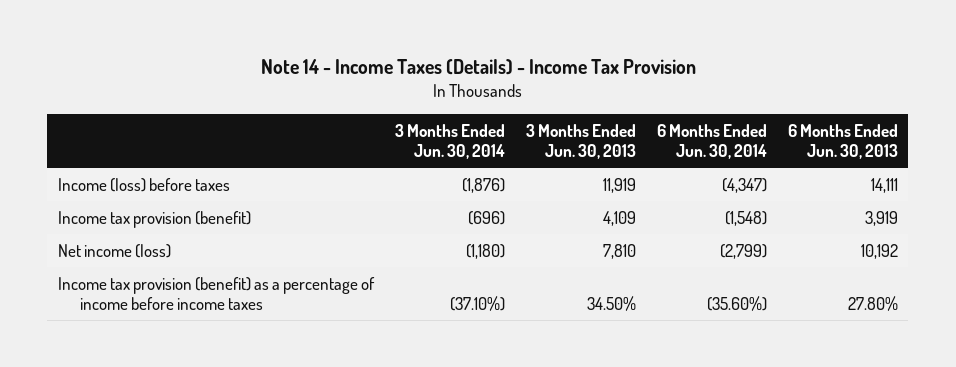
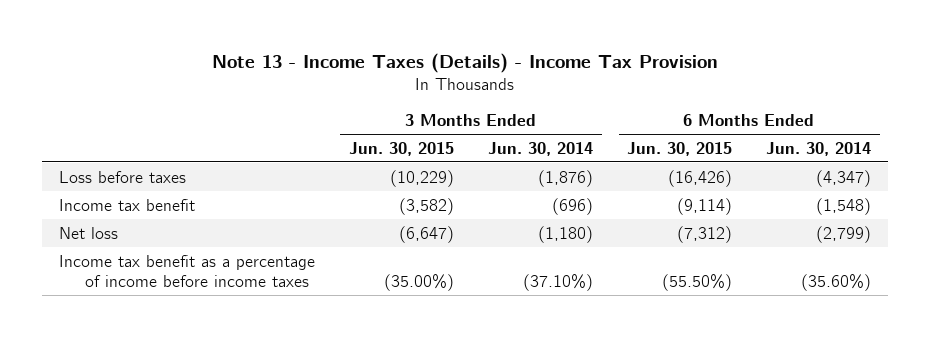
[260,58,696,75] Note 14 - Income Taxes (Details) - Income Tax Provision -> [212,52,719,73] Note 13 - Income Taxes (Details) - Income Tax Provision
[525,123,636,159] 3 Months Ended Jun. 30, 2013 -> none
[787,123,898,159] 6 Months Ended Jun. 30, 2013 -> none
none -> [348,141,454,156] Jun. 30, 2015
none -> [627,141,733,156] Jun. 30, 2015
[57,177,230,192] Income (loss) before taxes -> [58,170,186,183] Loss before taxes
[57,210,251,228] Income tax provision (benefit) -> [58,198,195,211] Income tax benefit
[57,243,171,258] Net income (loss) -> [58,226,118,239] Net loss
[57,276,375,310] Income tax provision (benefit) as a percentage of income before income taxes -> [58,254,315,287] Income tax benefit as a percentage of income before income taxes

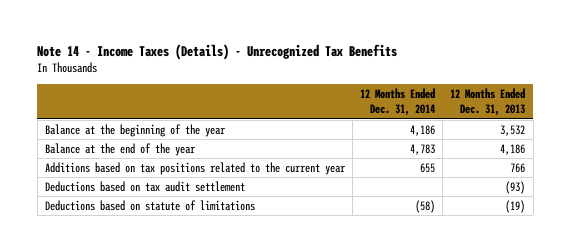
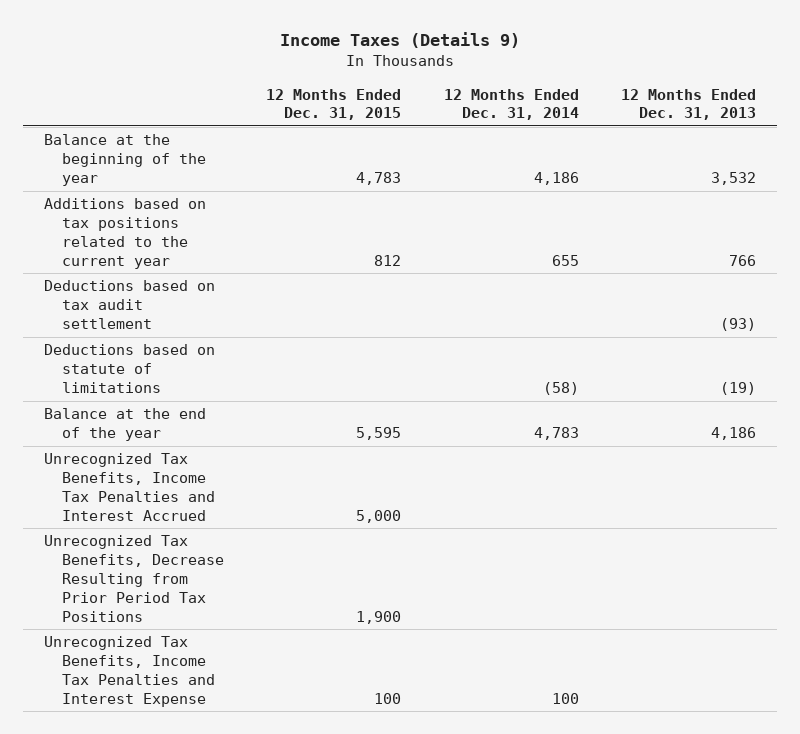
[37,43,398,60] Note 14 - Income Taxes (Details) - Unrecognized Tax Benefits -> [280,32,521,49] Income Taxes (Details 9)
none -> [266,88,402,121] 12 Months Ended Dec. 31, 2015
[44,142,196,156] Balance at the end of the year -> [44,408,207,442] Balance at the end of the year
none -> [44,453,215,521] Unrecognized Tax Benefits, Income Tax Penalties and Interest Accrued
none -> [44,535,224,622] Unrecognized Tax Benefits, Decrease Resulting from Prior Period Tax Positions
none -> [44,636,215,707] Unrecognized Tax Benefits, Income Tax Penalties and Interest Expense

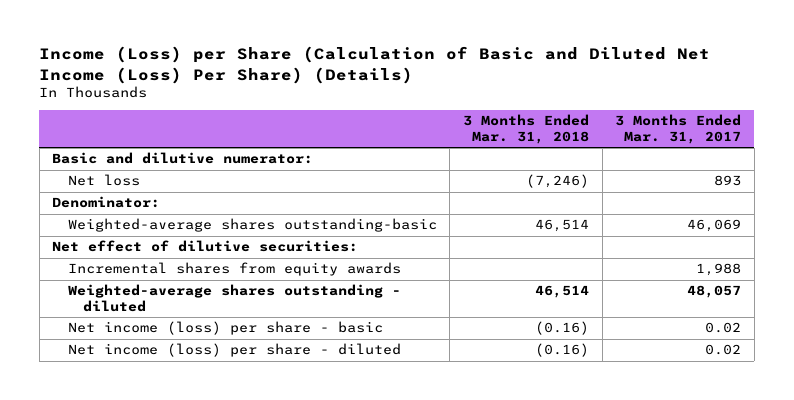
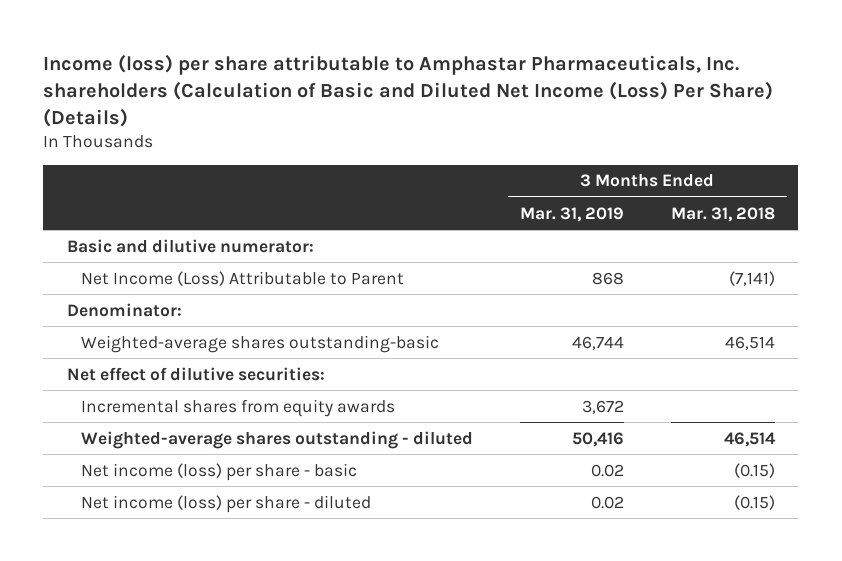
[39,46,711,84] Income (Loss) per Share (Calculation of Basic and Diluted Net Income (Loss) Per Share) (Details) -> [43,54,774,128] Income (loss) per share attributable to Amphastar Pharmaceuticals, Inc. shareholders (Calculation of Basic and Diluted Net Income (Loss) Per Share) (Details)
[615,114,742,144] 3 Months Ended Mar. 31, 2017 -> none
none -> [519,206,624,222] Mar. 31, 2019
[67,174,140,187] Net loss -> [80,270,404,286] Net Income (Loss) Attributable to Parent
[525,174,589,189] (7,246) -> [728,270,775,286] (7,141)
[534,321,589,336] (0.16) -> [733,462,775,478] (0.15)
[534,343,589,358] (0.16) -> [733,494,775,510] (0.15)

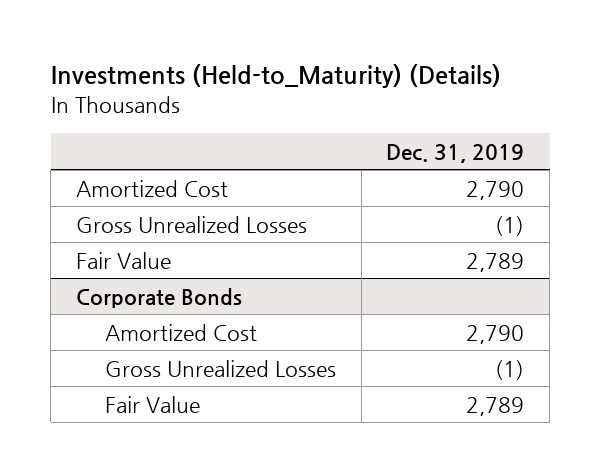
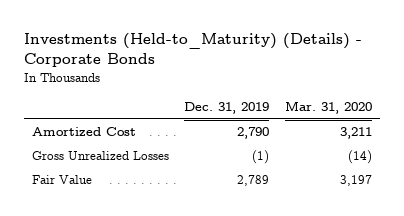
[50,64,501,89] Investments (Held-to_Maturity) (Details) -> [23,33,362,68] Investments (Held-to_Maturity) (Details) - Corporate Bonds
none -> [285,101,373,115] Mar. 31, 2020
[75,287,242,308] Corporate Bonds -> none
[105,323,258,341] Amortized Cost -> none
[105,359,337,377] Gross Unrealized Losses -> none
[105,395,201,413] Fair Value -> none

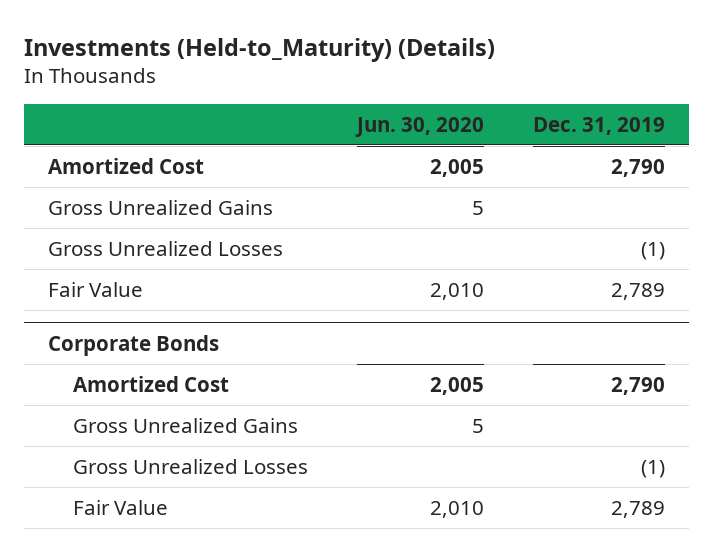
[23,33,362,68] Investments (Held-to_Maturity) (Details) - Corporate Bonds -> [23,37,495,62] Investments (Held-to_Maturity) (Details)
[285,101,373,115] Mar. 31, 2020 -> none
none -> [355,116,485,137] Jun. 30, 2020
none -> [48,199,274,215] Gross Unrealized Gains
none -> [48,334,220,356] Corporate Bonds
none -> [73,375,230,392] Amortized Cost
none -> [73,417,299,433] Gross Unrealized Gains
none -> [73,458,309,474] Gross Unrealized Losses
none -> [73,499,169,515] Fair Value

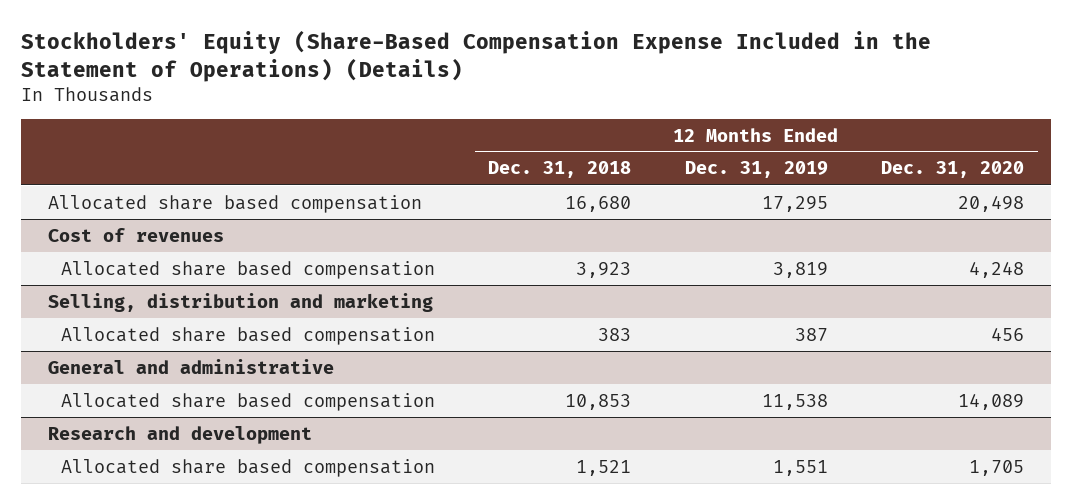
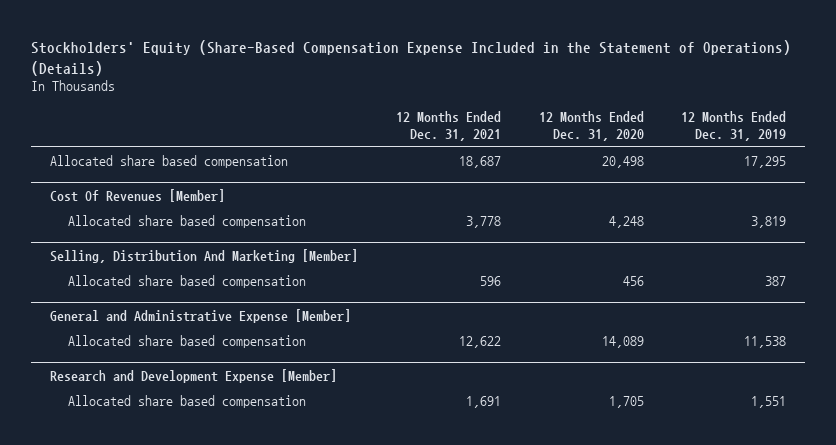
[488,161,632,179] Dec. 31, 2018 -> none
none -> [395,110,501,141] 12 Months Ended Dec. 31, 2021
[48,227,225,242] Cost of revenues -> [50,188,226,202] Cost Of Revenues [Member]
[48,292,434,312] Selling, distribution and marketing -> [50,248,359,263] Selling, Distribution And Marketing [Member]
[48,358,335,374] General and administrative -> [50,308,352,323] General and Administrative Expense [Member]
[48,425,313,444] Research and development -> [50,368,338,383] Research and Development Expense [Member]

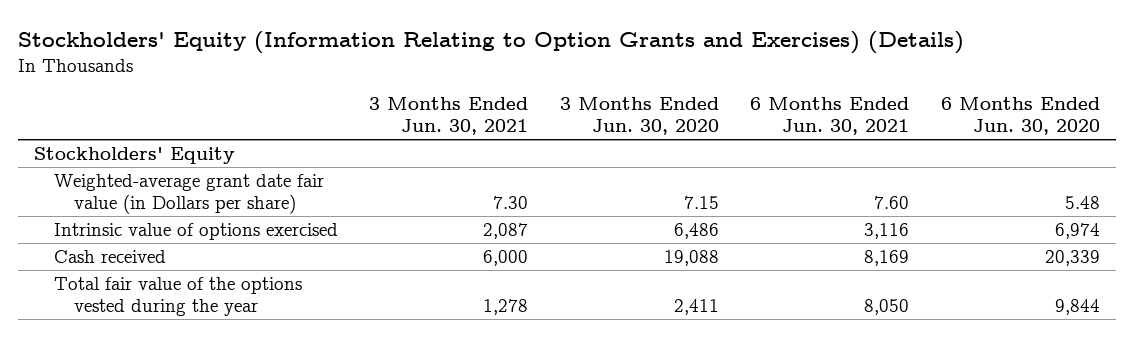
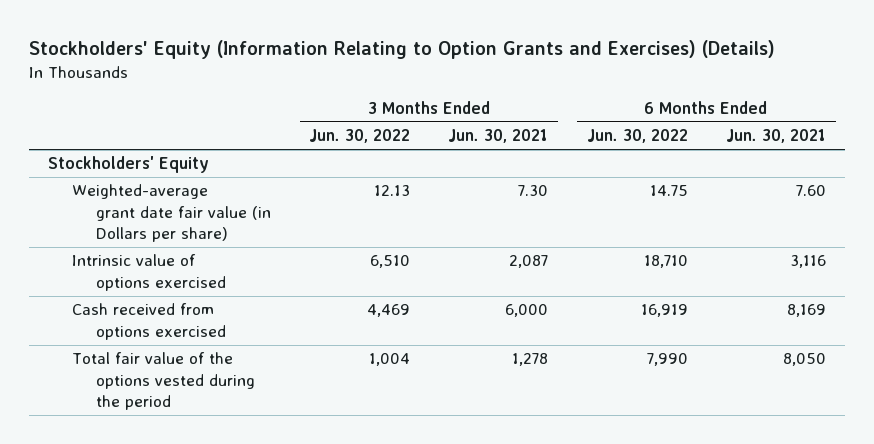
[559,97,719,136] 3 Months Ended Jun. 30, 2020 -> none
[940,97,1100,136] 6 Months Ended Jun. 30, 2020 -> none
none -> [309,129,411,144] Jun. 30, 2022
none -> [586,129,688,144] Jun. 30, 2022
[53,249,166,263] Cash received -> [71,303,226,340] Cash received from options exercised
[53,276,302,316] Total fair value of the options vested during the year -> [71,352,255,411] Total fair value of the options vested during the period

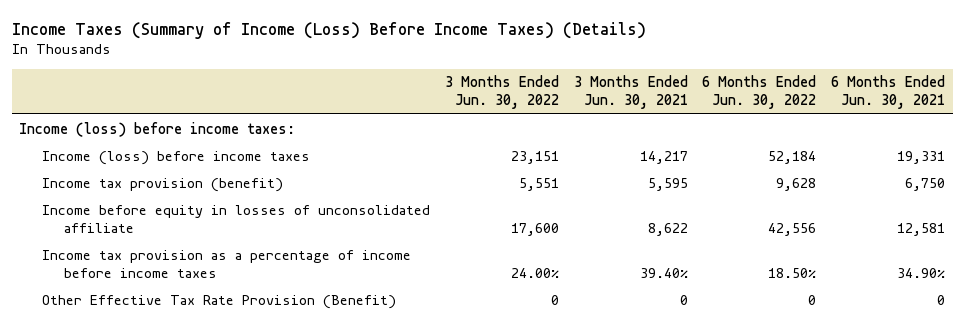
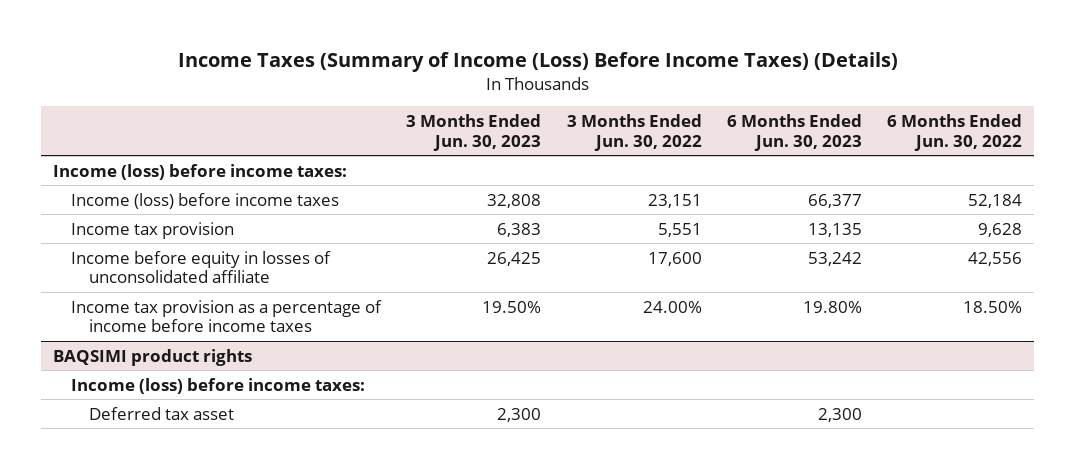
[573,75,688,110] 3 Months Ended Jun. 30, 2021 -> none
[831,75,946,110] 6 Months Ended Jun. 30, 2021 -> none
none -> [406,114,542,151] 3 Months Ended Jun. 30, 2023
none -> [726,114,862,151] 6 Months Ended Jun. 30, 2023
[41,177,283,192] Income tax provision (benefit) -> [71,221,235,239] Income tax provision
[41,294,396,309] Other Effective Tax Rate Provision (Benefit) -> none
none -> [53,348,253,366] BAQSIMI product rights
none -> [71,377,366,394] Income (loss) before income taxes:
none -> [89,406,235,420] Deferred tax asset

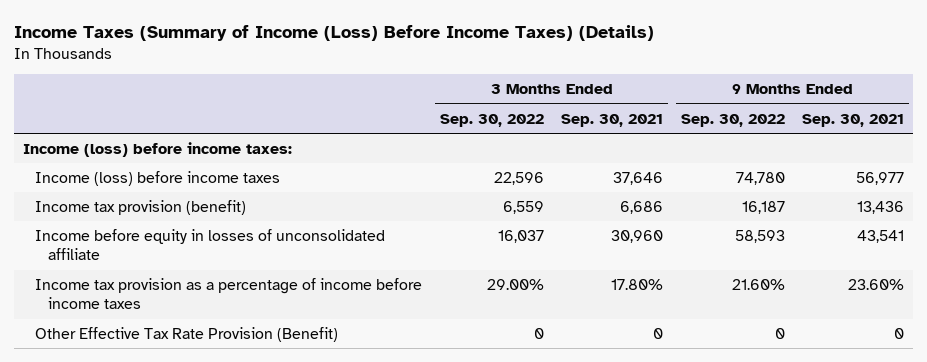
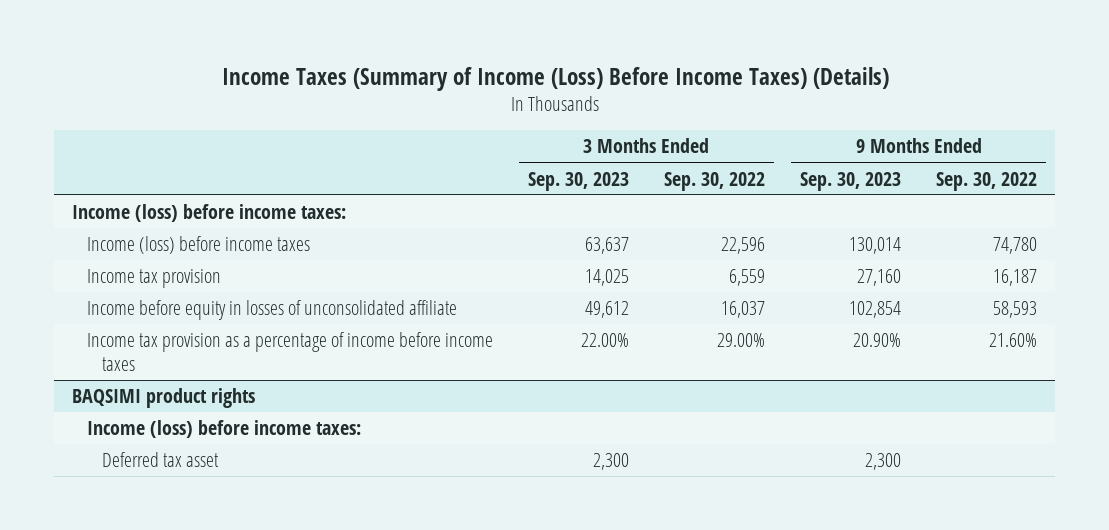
[561,113,664,127] Sep. 30, 2021 -> none
[802,113,905,127] Sep. 30, 2021 -> none
none -> [527,171,629,191] Sep. 30, 2023
none -> [800,171,902,191] Sep. 30, 2023
[35,199,247,215] Income tax provision (benefit) -> [86,269,221,289] Income tax provision
[35,326,339,342] Other Effective Tax Rate Provision (Benefit) -> none
none -> [71,388,255,409] BAQSIMI product rights
none -> [86,420,361,439] Income (loss) before income taxes:
none -> [101,452,219,468] Deferred tax asset

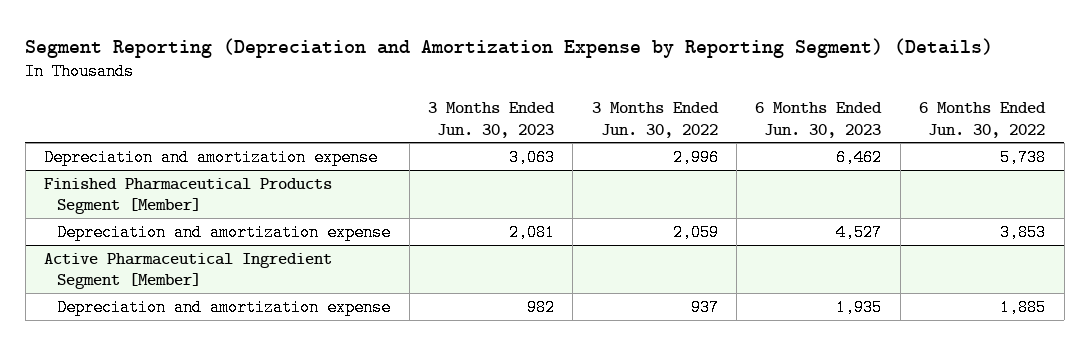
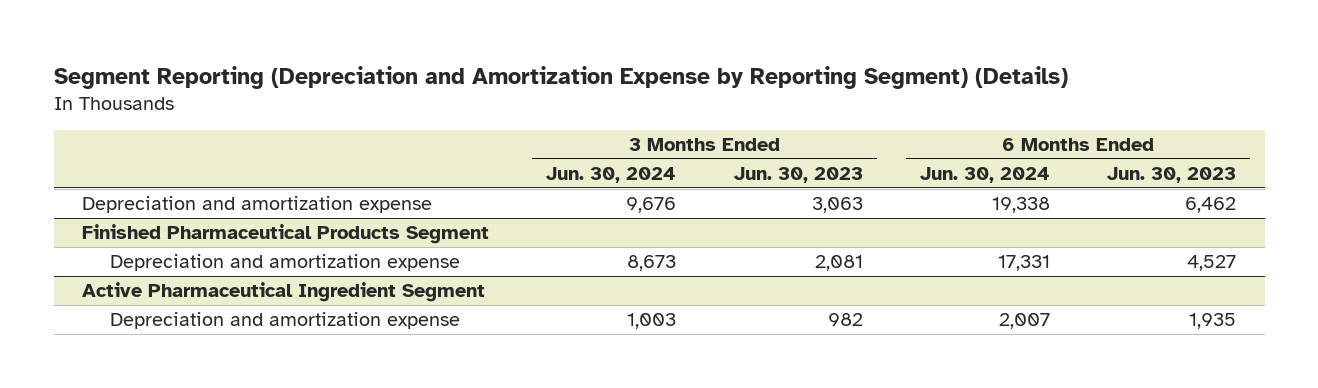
[591,101,719,138] 3 Months Ended Jun. 30, 2022 -> none
[919,101,1047,138] 6 Months Ended Jun. 30, 2022 -> none
none -> [546,166,677,183] Jun. 30, 2024
none -> [919,166,1050,183] Jun. 30, 2024
[44,177,333,215] Finished Pharmaceutical Products Segment [Member] -> [82,224,490,245] Finished Pharmaceutical Products Segment
[44,252,333,290] Active Pharmaceutical Ingredient Segment [Member] -> [82,282,486,303] Active Pharmaceutical Ingredient Segment

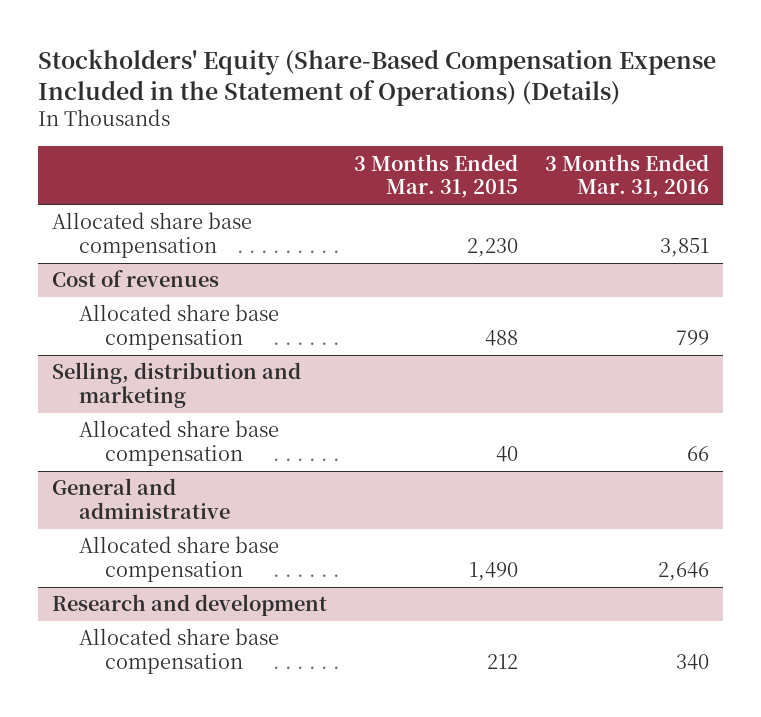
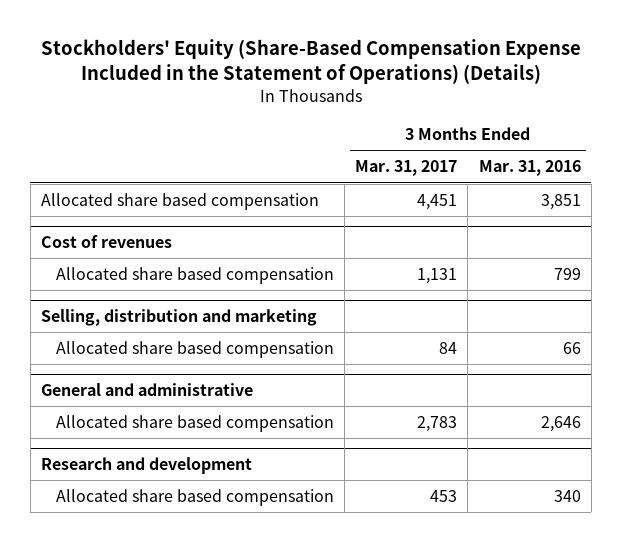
[353,153,518,199] 3 Months Ended Mar. 31, 2015 -> none
none -> [355,160,458,177] Mar. 31, 2017
[51,212,252,258] Allocated share base compensation -> [40,193,319,211] Allocated share based compensation
[78,304,279,350] Allocated share base compensation -> [56,267,335,285] Allocated share based compensation
[78,420,279,466] Allocated share base compensation -> [56,341,335,359] Allocated share based compensation
[78,536,279,582] Allocated share base compensation -> [56,415,335,433] Allocated share based compensation
[78,628,279,674] Allocated share base compensation -> [56,489,335,507] Allocated share based compensation

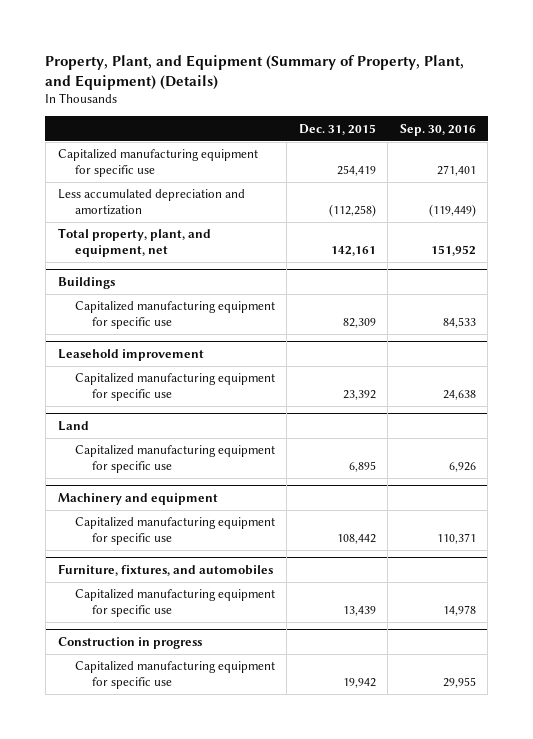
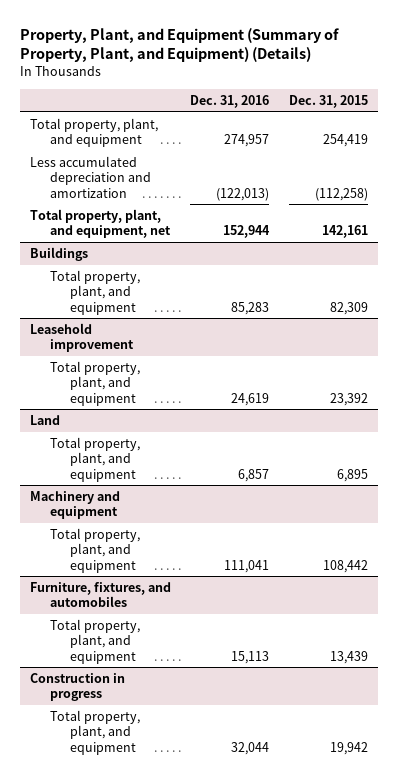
[399,123,476,136] Sep. 30, 2016 -> none
none -> [190,94,270,108] Dec. 31, 2016
[57,149,258,178] Capitalized manufacturing equipment for specific use -> [29,117,158,148] Total property, plant, and equipment
[74,301,275,330] Capitalized manufacturing equipment for specific use -> [49,269,140,315] Total property, plant, and equipment
[74,373,275,402] Capitalized manufacturing equipment for specific use -> [49,360,140,406] Total property, plant, and equipment
[74,445,275,474] Capitalized manufacturing equipment for specific use -> [49,436,140,482] Total property, plant, and equipment
[74,517,275,546] Capitalized manufacturing equipment for specific use -> [49,527,140,573] Total property, plant, and equipment
[74,589,275,618] Capitalized manufacturing equipment for specific use -> [49,618,140,664] Total property, plant, and equipment
[74,661,275,690] Capitalized manufacturing equipment for specific use -> [49,709,140,755] Total property, plant, and equipment

